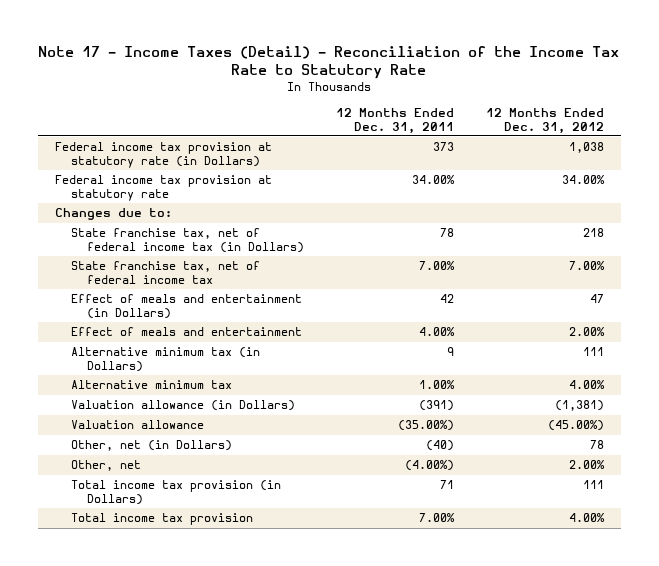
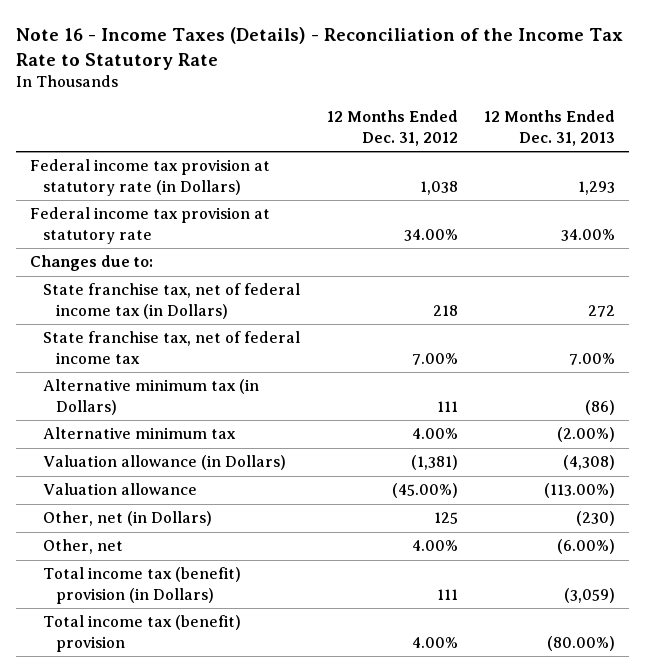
[38,45,620,79] Note 17 - Income Taxes (Detail) - Reconciliation of the Income Tax Rate to Statutory Rate -> [16,26,624,70] Note 16 - Income Taxes (Details) - Reconciliation of the Income Tax Rate to Statutory Rate
[335,107,454,134] 12 Months Ended Dec. 31, 2011 -> none
none -> [484,110,616,147] 12 Months Ended Dec. 31, 2013
[70,294,302,320] Effect of meals and entertainment (in Dollars) -> none
[70,327,302,337] Effect of meals and entertainment -> none
[590,440,605,450] 78 -> [433,512,458,525] 125
[569,460,606,470] 2.00% -> [411,540,458,552] 4.00%
[70,480,281,506] Total income tax provision (in Dollars) -> [42,567,241,604] Total income tax (benefit) provision (in Dollars)
[70,513,253,526] Total income tax provision -> [42,615,241,652] Total income tax (benefit) provision

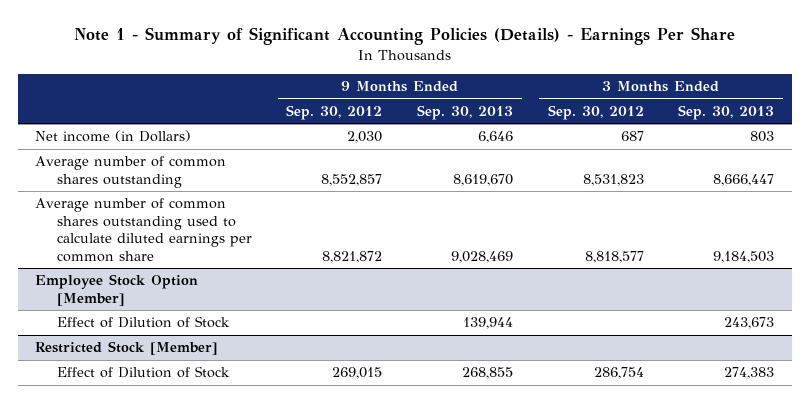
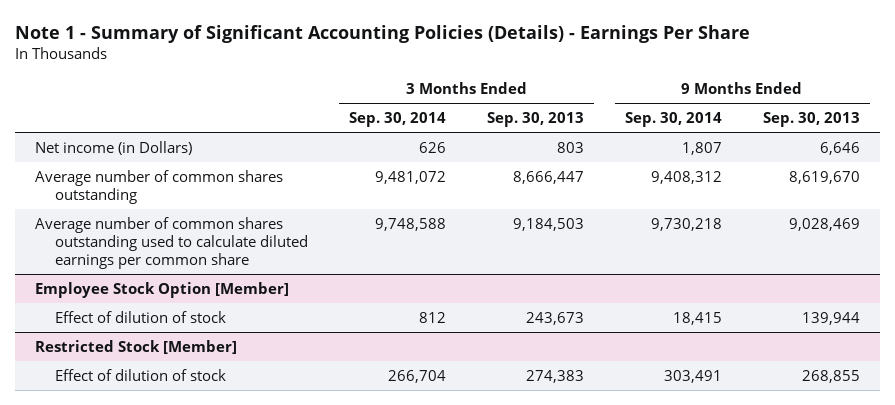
[286,104,383,120] Sep. 30, 2012 -> none
[547,104,644,120] Sep. 30, 2012 -> none
none -> [349,112,447,128] Sep. 30, 2014
none -> [624,112,722,128] Sep. 30, 2014
[56,316,230,329] Effect of Dilution of Stock -> [55,310,227,323] Effect of dilution of stock
[56,366,230,379] Effect of Dilution of Stock -> [55,368,227,381] Effect of dilution of stock

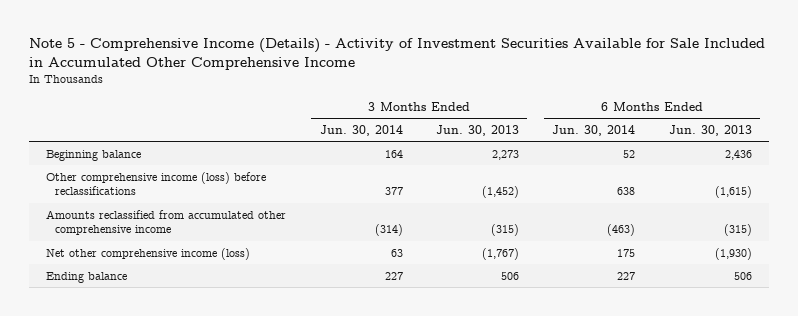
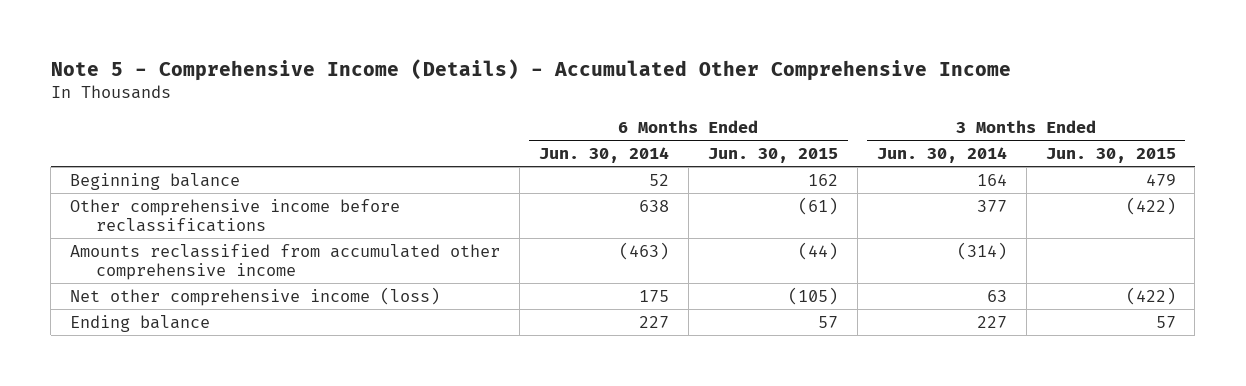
[29,38,766,70] Note 5 - Comprehensive Income (Details) - Activity of Investment Securities Available for Sale Included in Accumulated Other Comprehensive Income -> [50,59,1011,82] Note 5 - Comprehensive Income (Details) - Accumulated Other Comprehensive Income
[436,124,520,136] Jun. 30, 2013 -> none
[668,124,752,136] Jun. 30, 2013 -> none
none -> [707,148,838,164] Jun. 30, 2015
none -> [1045,148,1176,164] Jun. 30, 2015
[46,171,267,196] Other comprehensive income (loss) before reclassifications -> [70,198,401,233] Other comprehensive income before reclassifications

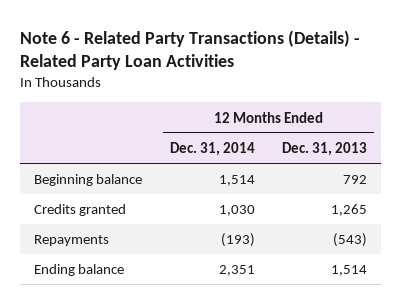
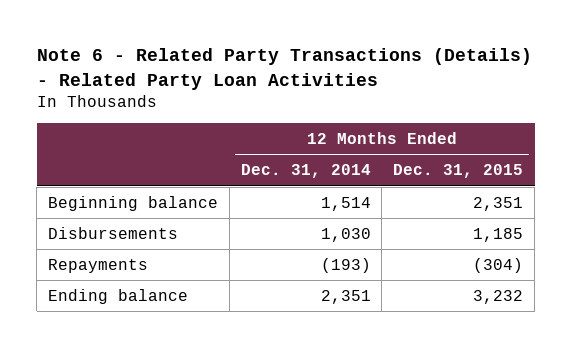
[282,141,368,156] Dec. 31, 2013 -> none
none -> [393,164,524,179] Dec. 31, 2015
[34,204,127,217] Credits granted -> [47,226,178,239] Disbursements

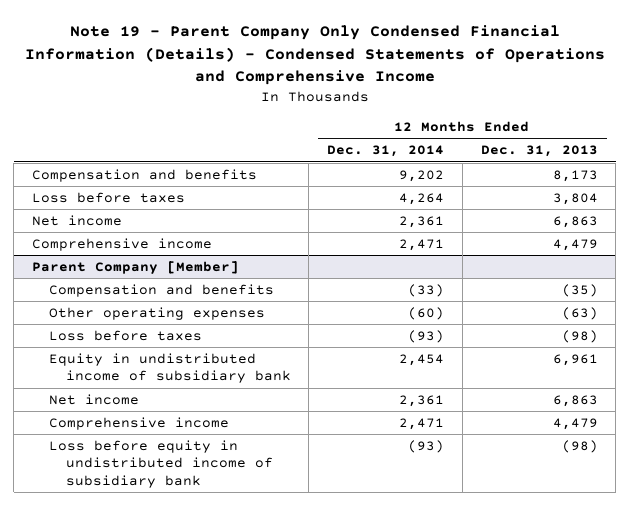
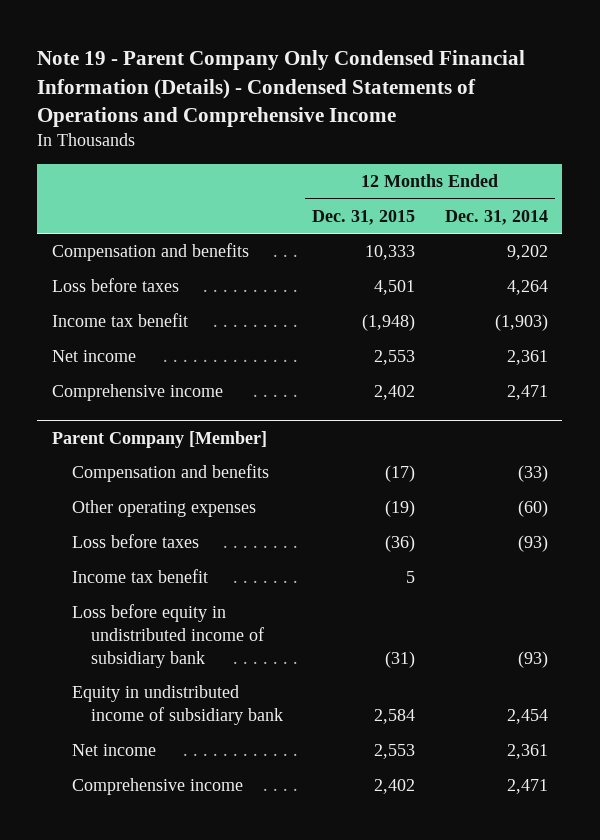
[480,145,598,158] Dec. 31, 2013 -> none
none -> [312,209,416,225] Dec. 31, 2015
none -> [52,313,189,328] Income tax benefit
none -> [71,569,208,584] Income tax benefit
[48,439,273,488] Loss before equity in undistributed income of subsidiary bank -> [71,604,264,669] Loss before equity in undistributed income of subsidiary bank

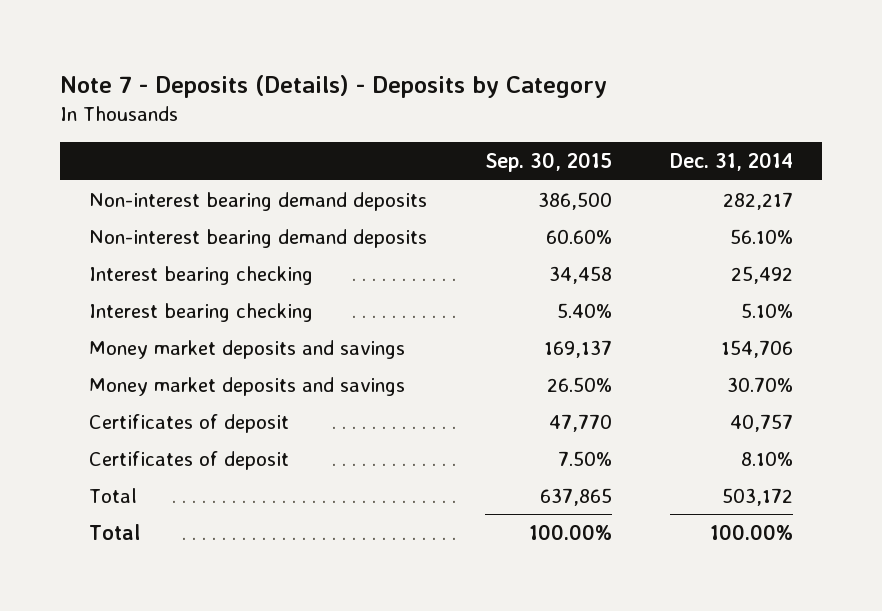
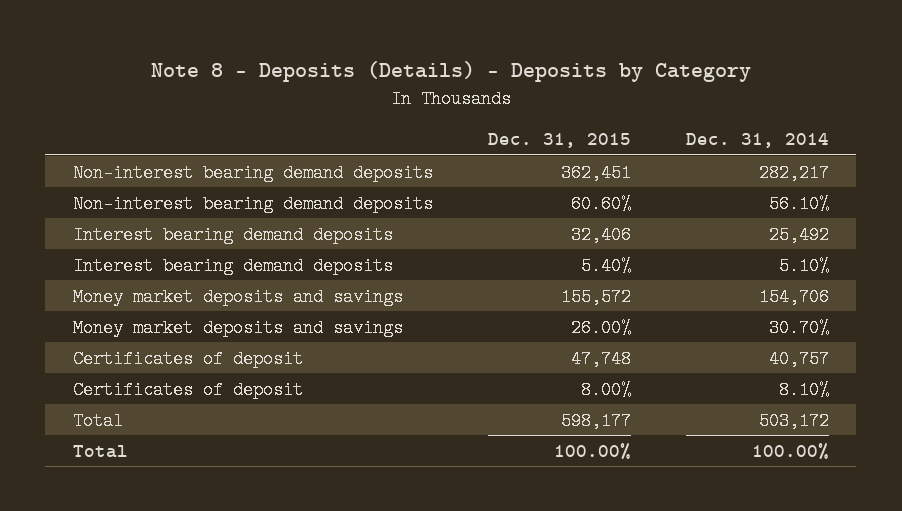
[59,74,607,98] Note 7 - Deposits (Details) - Deposits by Category -> [150,60,751,82] Note 8 - Deposits (Details) - Deposits by Category
[484,152,612,173] Sep. 30, 2015 -> none
none -> [487,133,631,149] Dec. 31, 2015
[88,265,313,285] Interest bearing checking -> [72,225,393,244] Interest bearing demand deposits
[88,302,313,322] Interest bearing checking -> [72,256,393,275] Interest bearing demand deposits

